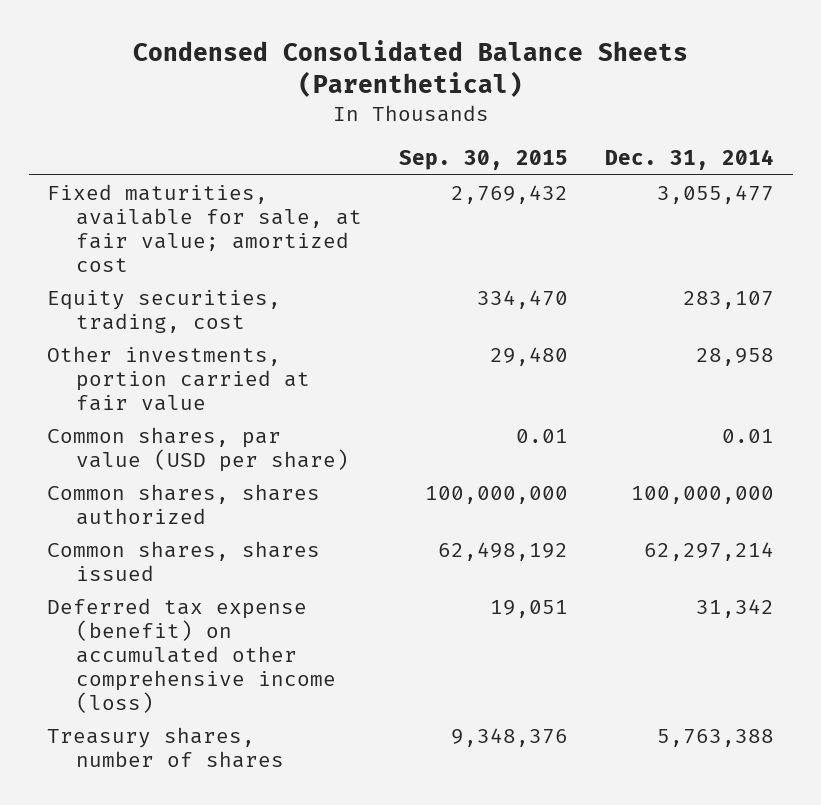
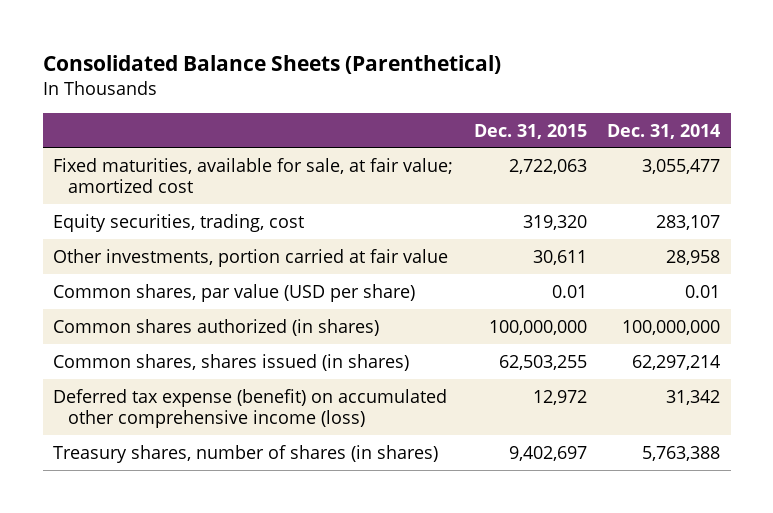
[132,39,688,97] Condensed Consolidated Balance Sheets (Parenthetical) -> [42,54,501,74] Consolidated Balance Sheets (Parenthetical)
[398,150,568,171] Sep. 30, 2015 -> none
none -> [473,123,587,139] Dec. 31, 2015
[47,483,321,525] Common shares, shares authorized -> [52,318,379,336] Common shares authorized (in shares)
[47,540,321,581] Common shares, shares issued -> [52,353,409,371] Common shares, shares issued (in shares)
[47,726,284,768] Treasury shares, number of shares -> [52,444,438,463] Treasury shares, number of shares (in shares)

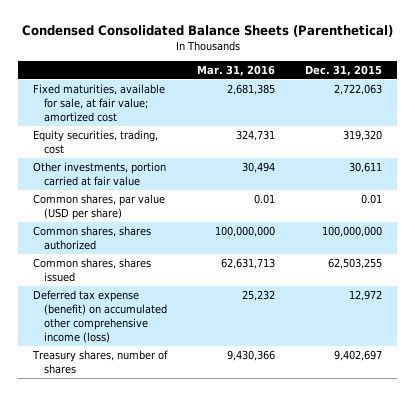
[42,54,501,74] Consolidated Balance Sheets (Parenthetical) -> [21,24,393,37] Condensed Consolidated Balance Sheets (Parenthetical)
[607,123,721,139] Dec. 31, 2014 -> none
none -> [197,64,276,76] Mar. 31, 2016
[52,318,379,336] Common shares authorized (in shares) -> [32,226,151,250] Common shares, shares authorized
[52,353,409,371] Common shares, shares issued (in shares) -> [32,258,151,282] Common shares, shares issued
[52,444,438,463] Treasury shares, number of shares (in shares) -> [31,350,168,374] Treasury shares, number of shares

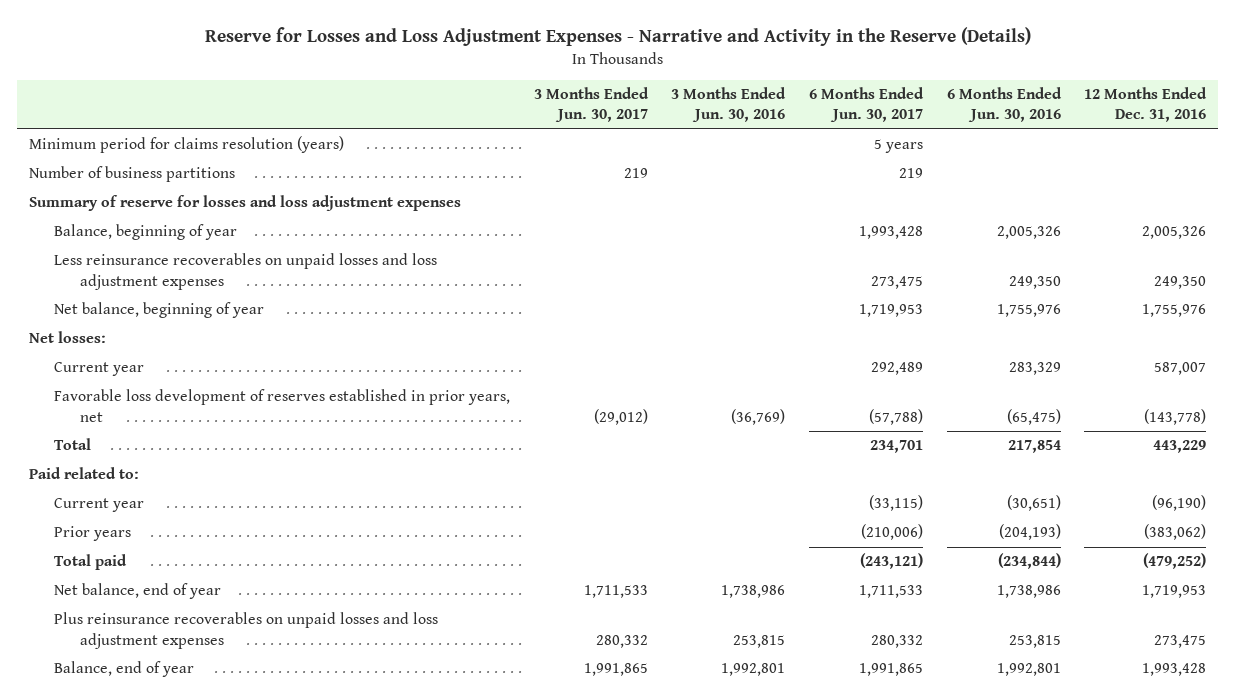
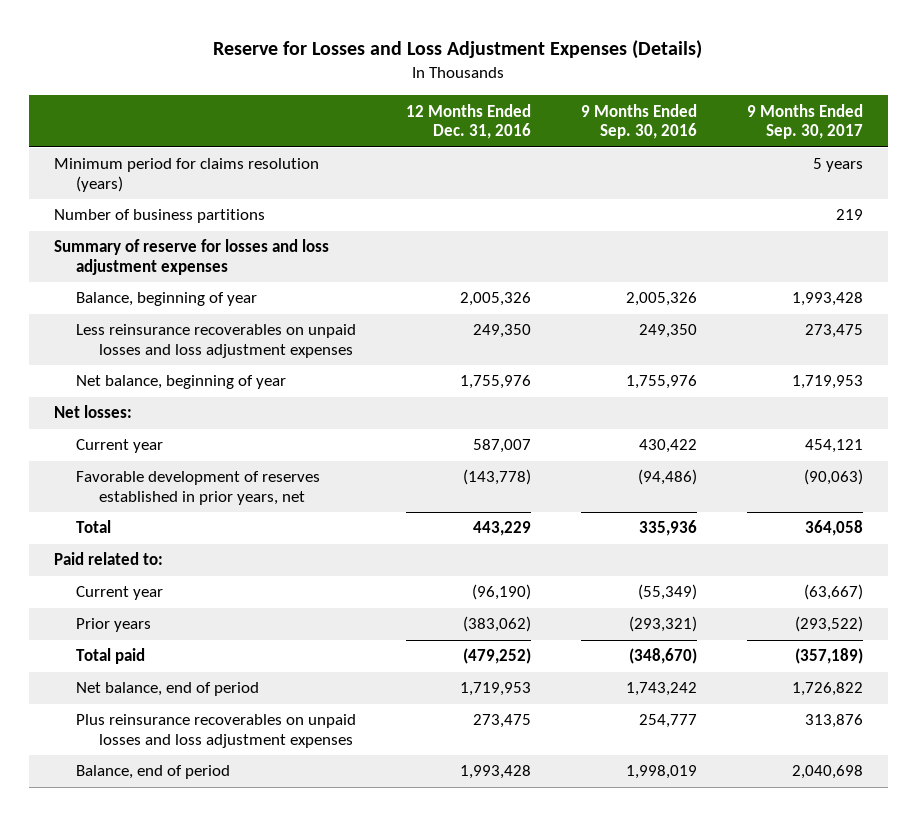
[204,27,1031,47] Reserve for Losses and Loss Adjustment Expenses - Narrative and Activity in the Reserve (Details) -> [213,40,703,60] Reserve for Losses and Loss Adjustment Expenses (Details)
[533,87,649,123] 3 Months Ended Jun. 30, 2017 -> none
[671,87,787,123] 3 Months Ended Jun. 30, 2016 -> none
[809,87,925,123] 6 Months Ended Jun. 30, 2017 -> none
[946,87,1062,123] 6 Months Ended Jun. 30, 2016 -> none
none -> [581,103,698,140] 9 Months Ended Sep. 30, 2016
none -> [747,103,864,140] 9 Months Ended Sep. 30, 2017
[54,389,511,422] Favorable loss development of reserves established in prior years, net -> [76,471,321,506] Favorable development of reserves established in prior years, net
[54,583,222,600] Net balance, end of year -> [76,682,260,697] Net balance, end of period
[54,661,195,678] Balance, end of year -> [76,765,231,780] Balance, end of period

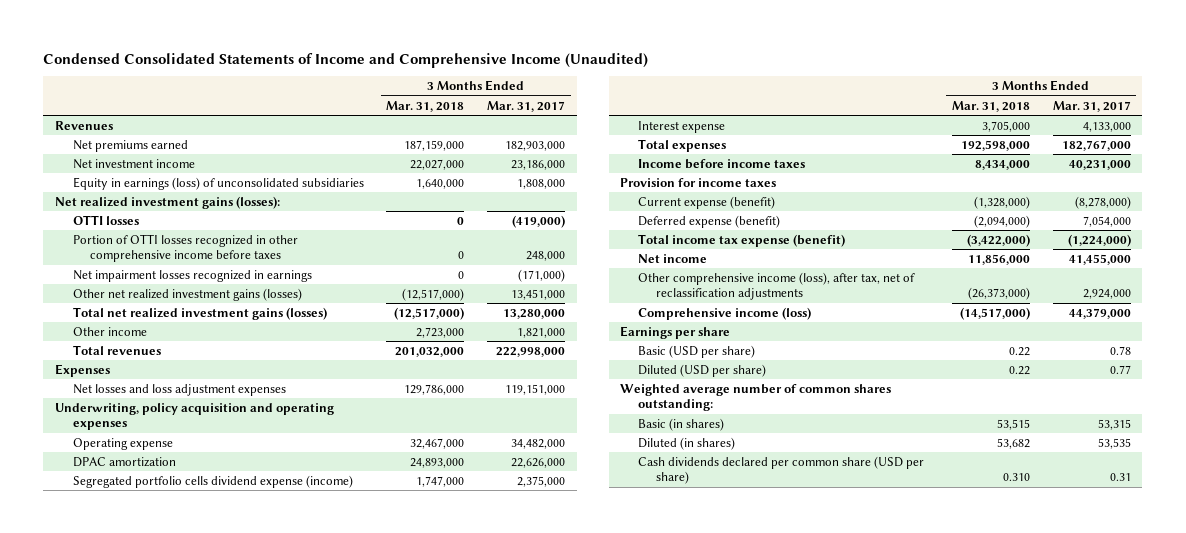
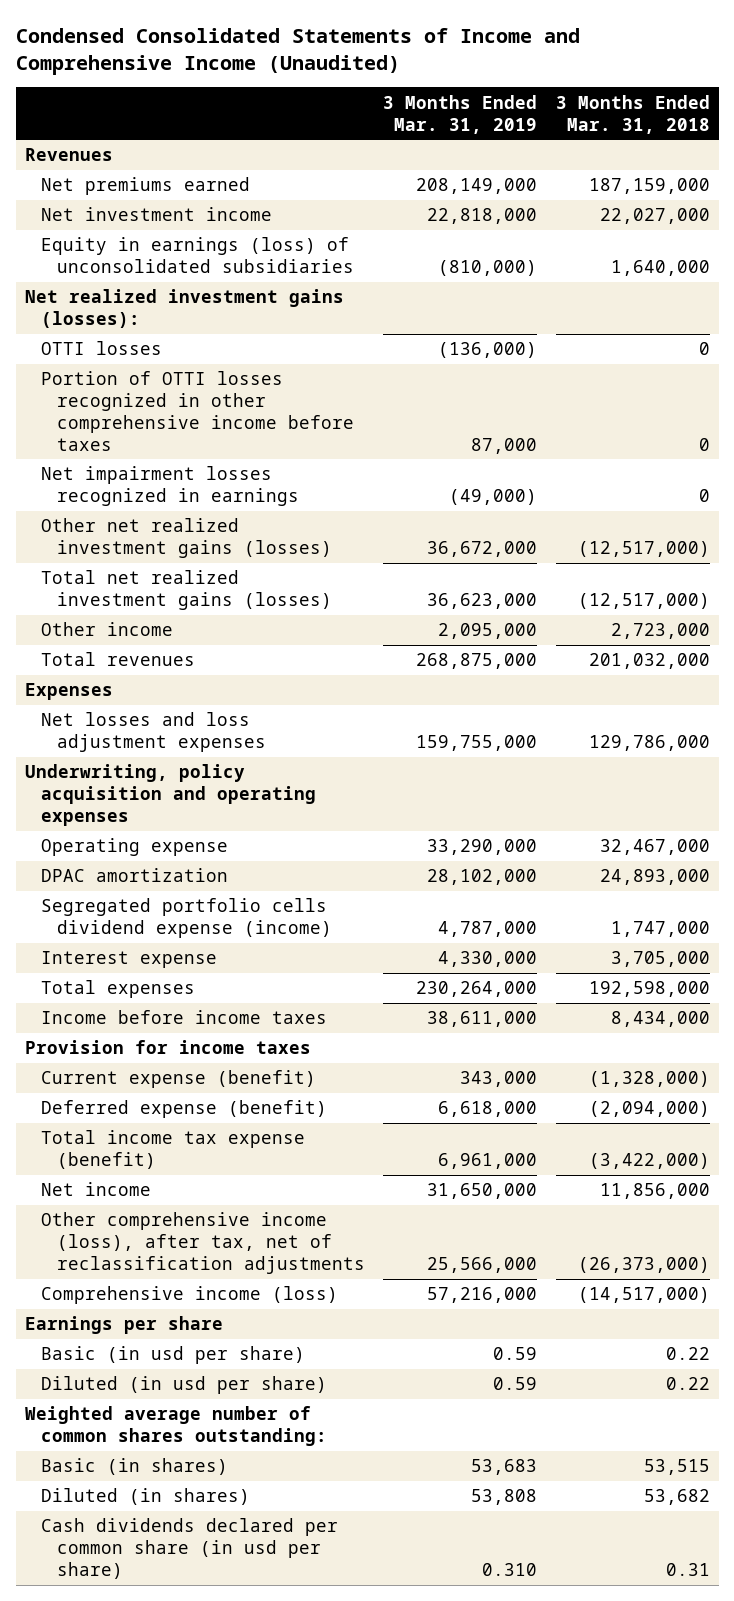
[487,100,566,112] Mar. 31, 2017 -> none
none -> [383,94,538,134] 3 Months Ended Mar. 31, 2019
[637,344,755,358] Basic (USD per share) -> [40,1346,305,1365] Basic (in usd per share)
[637,363,766,377] Diluted (USD per share) -> [40,1376,327,1395] Diluted (in usd per share)
[637,455,924,485] Cash dividends declared per common share (USD per share) -> [40,1518,338,1579] Cash dividends declared per common share (in usd per share)
[1002,473,1030,482] 0.310 -> [665,1562,710,1576] 0.31

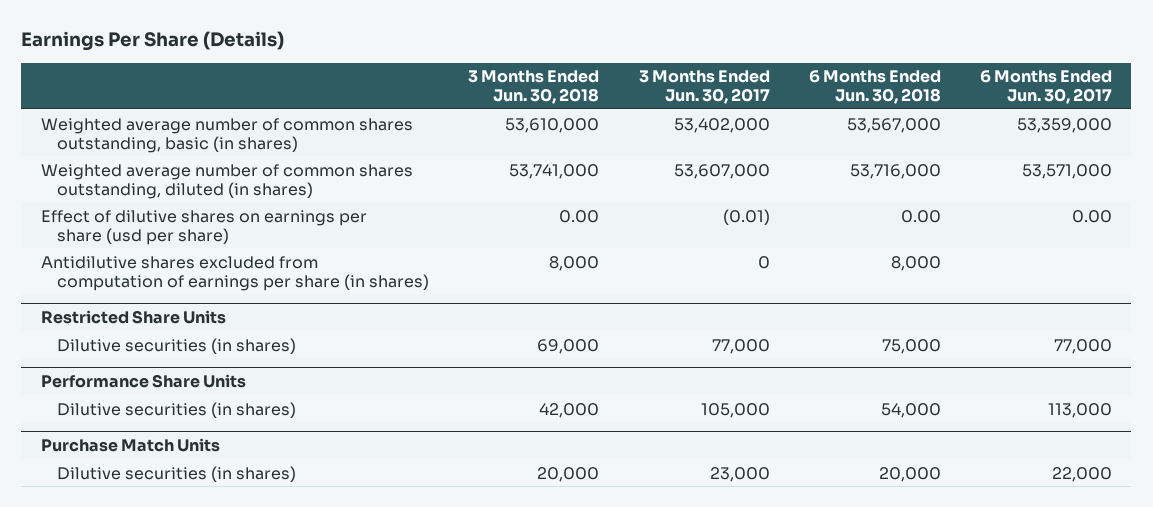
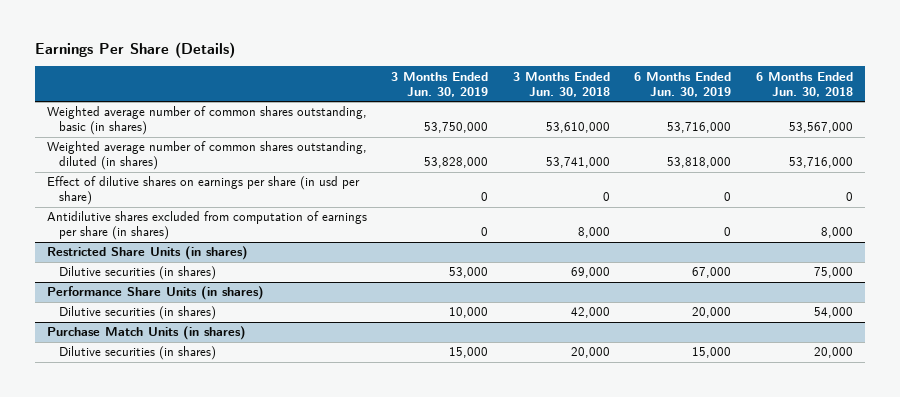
[638,70,770,105] 3 Months Ended Jun. 30, 2017 -> none
[979,70,1112,105] 6 Months Ended Jun. 30, 2017 -> none
none -> [391,71,489,97] 3 Months Ended Jun. 30, 2019
none -> [634,71,732,97] 6 Months Ended Jun. 30, 2019
[40,209,367,245] Effect of dilutive shares on earnings per share (usd per share) -> [46,176,360,206] Effect of dilutive shares on earnings per share (in usd per share)
[559,209,600,223] 0.00 -> [602,192,610,202] 0
[900,209,941,223] 0.00 -> [845,192,853,202] 0
[40,310,226,325] Restricted Share Units -> [46,246,248,261] Restricted Share Units (in shares)
[40,374,246,389] Performance Share Units -> [46,286,264,301] Performance Share Units (in shares)
[40,438,220,453] Purchase Match Units -> [46,326,246,341] Purchase Match Units (in shares)

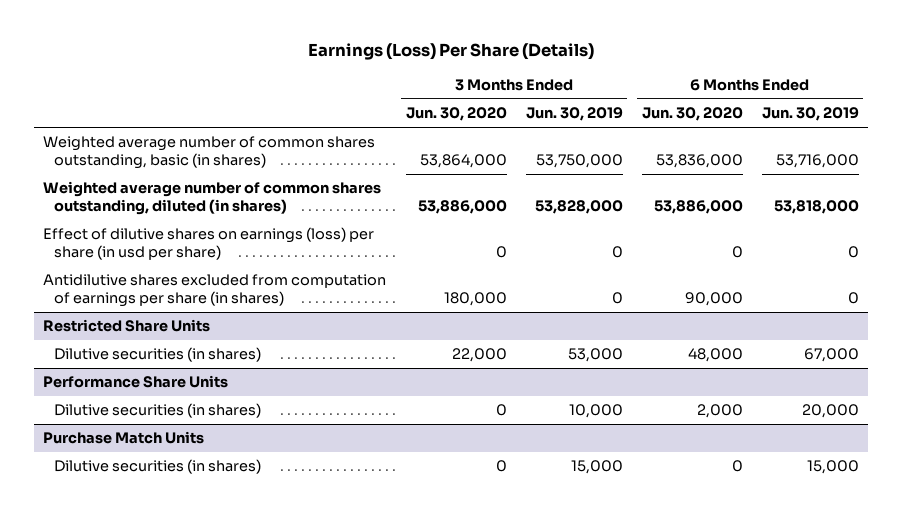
[34,42,235,59] Earnings Per Share (Details) -> [308,43,595,61] Earnings (Loss) Per Share (Details)
[512,71,610,97] 3 Months Ended Jun. 30, 2018 -> none
[755,71,853,97] 6 Months Ended Jun. 30, 2018 -> none
none -> [405,107,507,122] Jun. 30, 2020
none -> [641,107,743,122] Jun. 30, 2020
[46,176,360,206] Effect of dilutive shares on earnings per share (in usd per share) -> [43,227,375,261] Effect of dilutive shares on earnings (loss) per share (in usd per share)
[46,246,248,261] Restricted Share Units (in shares) -> [43,319,211,333] Restricted Share Units
[46,286,264,301] Performance Share Units (in shares) -> [43,375,229,389] Performance Share Units
[46,326,246,341] Purchase Match Units (in shares) -> [43,431,205,445] Purchase Match Units

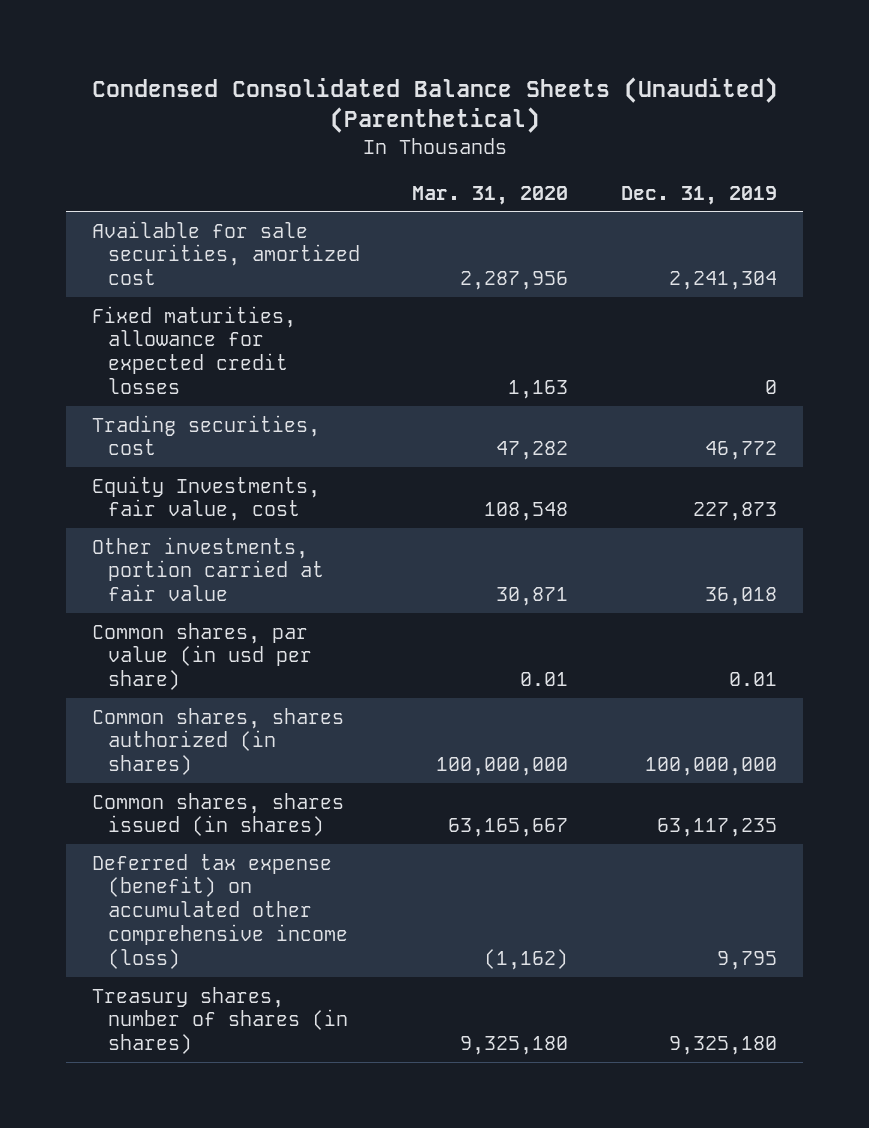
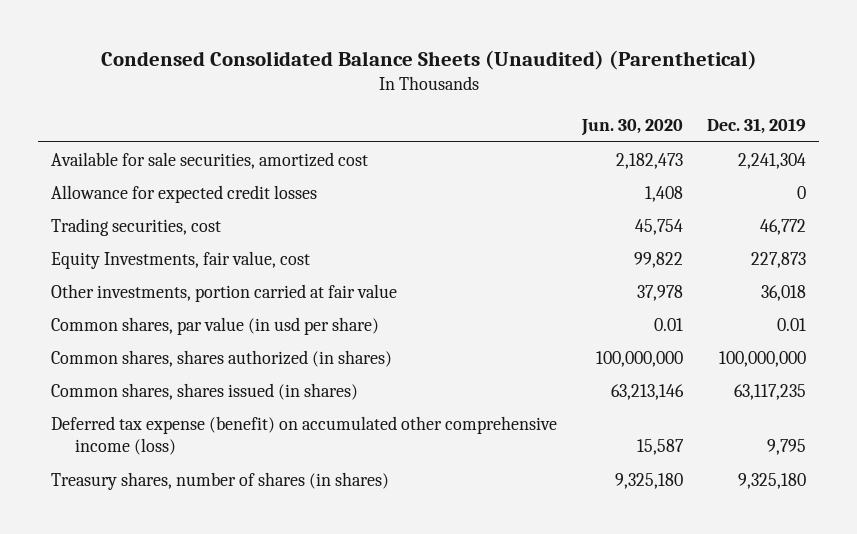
[412,185,569,205] Mar. 31, 2020 -> none
none -> [580,119,683,137] Jun. 30, 2020
[92,305,297,395] Fixed maturities, allowance for expected credit losses -> [50,184,317,203] Allowance for expected credit losses

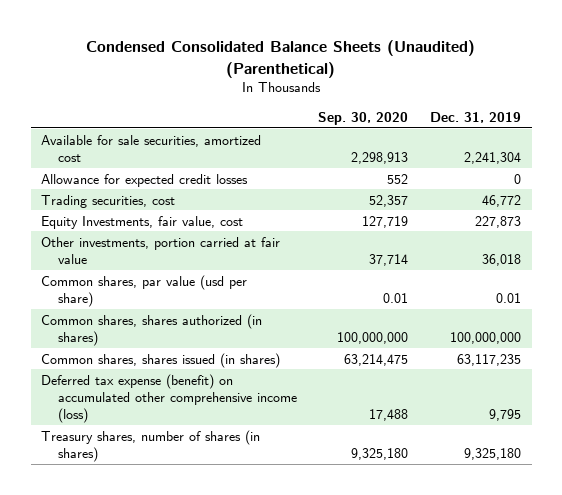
[580,119,683,137] Jun. 30, 2020 -> none
none -> [318,111,409,125] Sep. 30, 2020
[50,316,379,335] Common shares, par value (in usd per share) -> [41,274,248,308] Common shares, par value (usd per share)

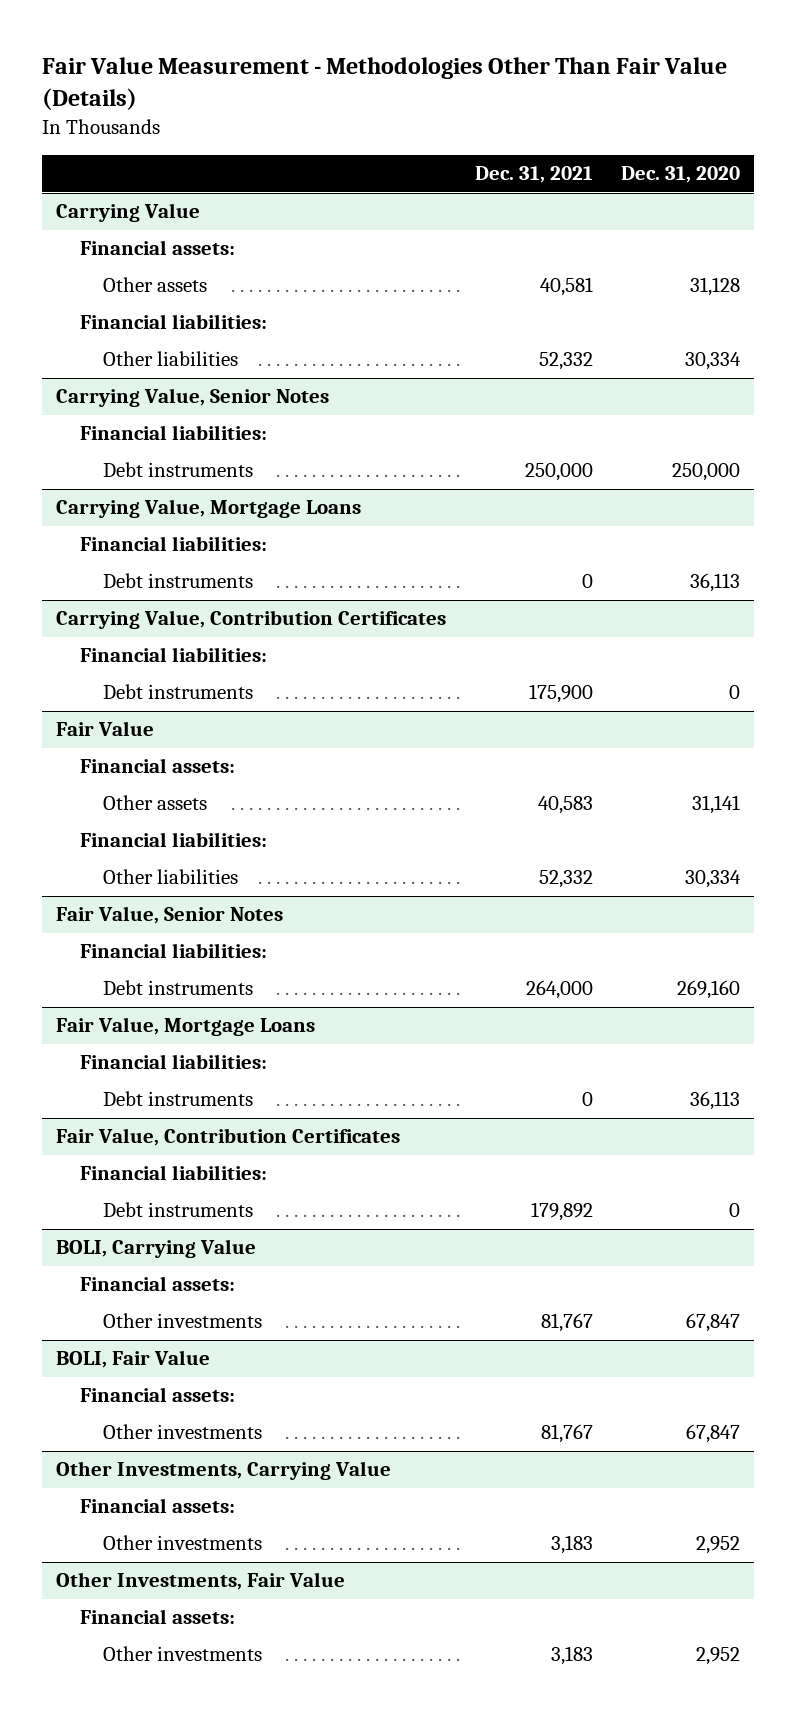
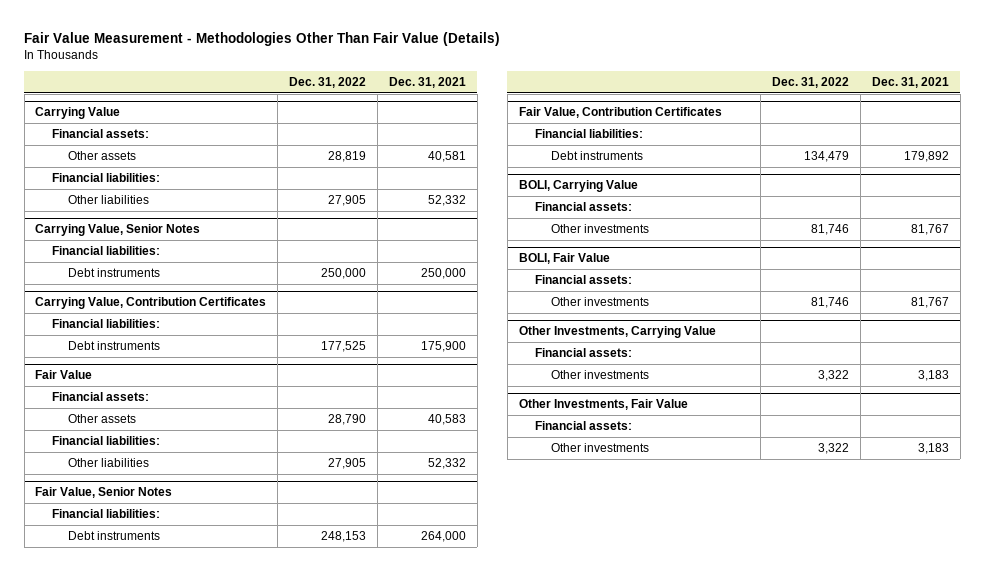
[621,166,741,184] Dec. 31, 2020 -> none
none -> [289,76,367,88] Dec. 31, 2022
[56,499,362,519] Carrying Value, Mortgage Loans -> none
[79,536,267,552] Financial liabilities: -> none
[103,573,254,589] Debt instruments -> none
[56,1017,316,1037] Fair Value, Mortgage Loans -> none
[79,1054,267,1070] Financial liabilities: -> none
[103,1091,254,1107] Debt instruments -> none

